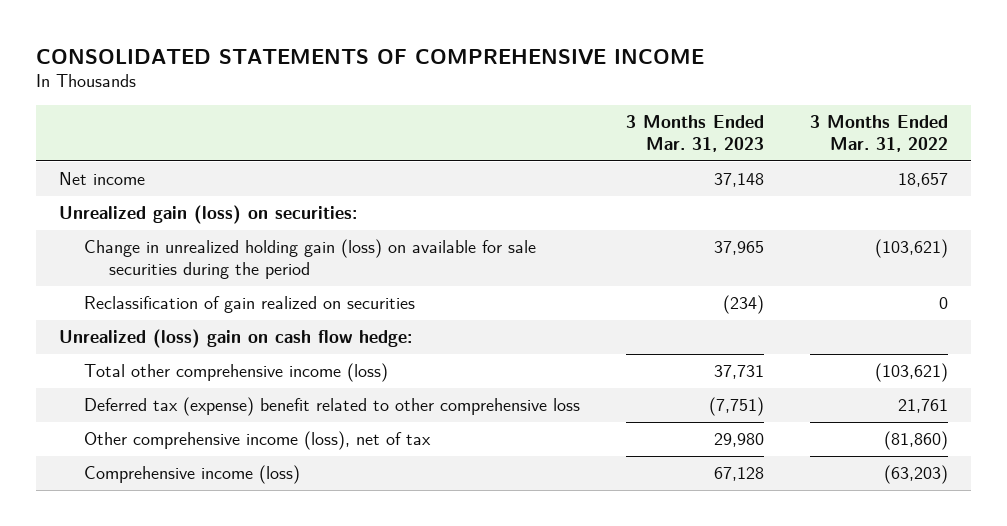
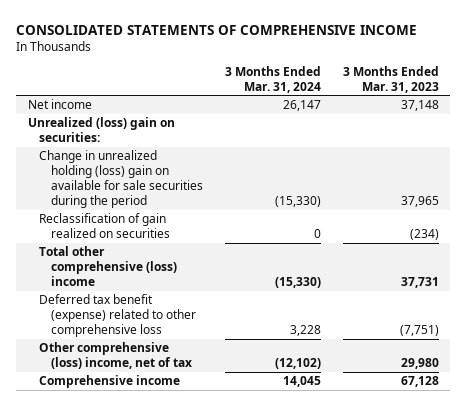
[809,115,948,152] 3 Months Ended Mar. 31, 2022 -> none
none -> [225,65,322,93] 3 Months Ended Mar. 31, 2024
[59,205,358,225] Unrealized gain (loss) on securities: -> [27,117,175,143] Unrealized (loss) gain on securities:
[84,239,537,279] Change in unrealized holding gain (loss) on available for sale securities during the period -> [39,150,204,209] Change in unrealized holding (loss) gain on available for sale securities during the period
[59,329,413,349] Unrealized (loss) gain on cash flow hedge: -> none
[84,363,389,383] Total other comprehensive income (loss) -> [39,246,178,287] Total other comprehensive (loss) income
[84,397,581,417] Deferred tax (expense) benefit related to other comprehensive loss -> [39,294,197,338] Deferred tax benefit (expense) related to other comprehensive loss
[84,431,432,451] Other comprehensive income (loss), net of tax -> [39,342,193,370] Other comprehensive (loss) income, net of tax
[84,465,301,485] Comprehensive income (loss) -> [39,375,181,389] Comprehensive income

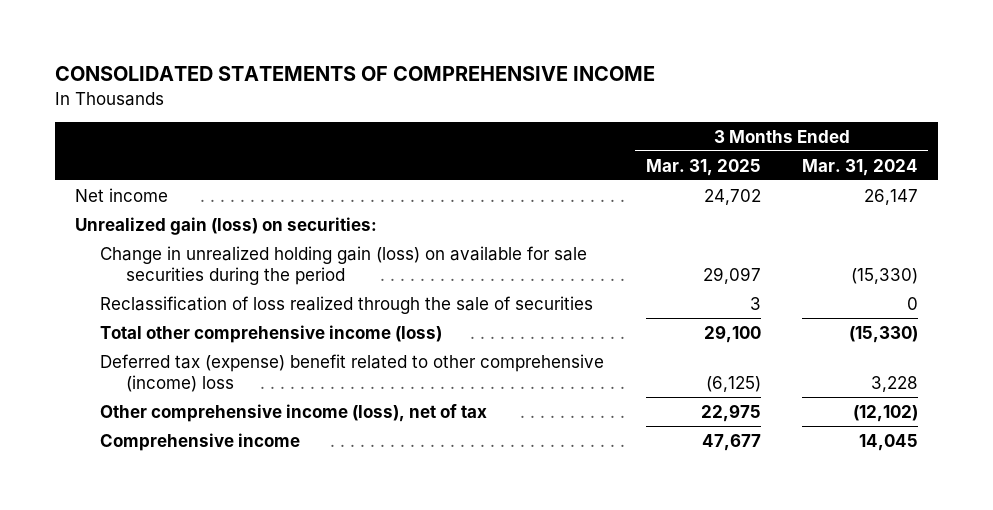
[343,65,440,93] 3 Months Ended Mar. 31, 2023 -> none
none -> [645,158,761,176] Mar. 31, 2025
[27,117,175,143] Unrealized (loss) gain on securities: -> [75,216,378,235] Unrealized gain (loss) on securities:
[39,150,204,209] Change in unrealized holding (loss) gain on available for sale securities during the period -> [100,245,588,286] Change in unrealized holding gain (loss) on available for sale securities during the period
[39,213,171,239] Reclassification of gain realized on securities -> [100,295,594,314] Reclassification of loss realized through the sale of securities
[39,246,178,287] Total other comprehensive (loss) income -> [100,324,443,343] Total other comprehensive income (loss)
[39,294,197,338] Deferred tax benefit (expense) related to other comprehensive loss -> [100,353,605,393] Deferred tax (expense) benefit related to other comprehensive (income) loss
[39,342,193,370] Other comprehensive (loss) income, net of tax -> [100,403,488,422] Other comprehensive income (loss), net of tax

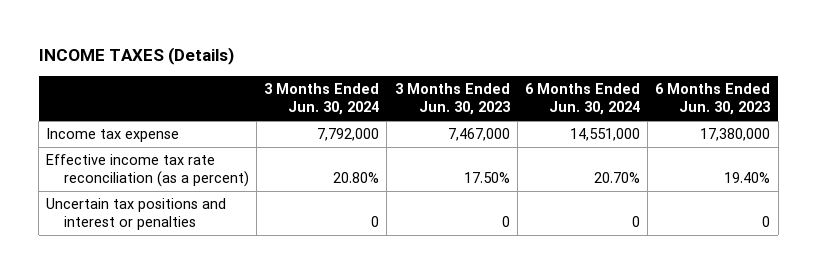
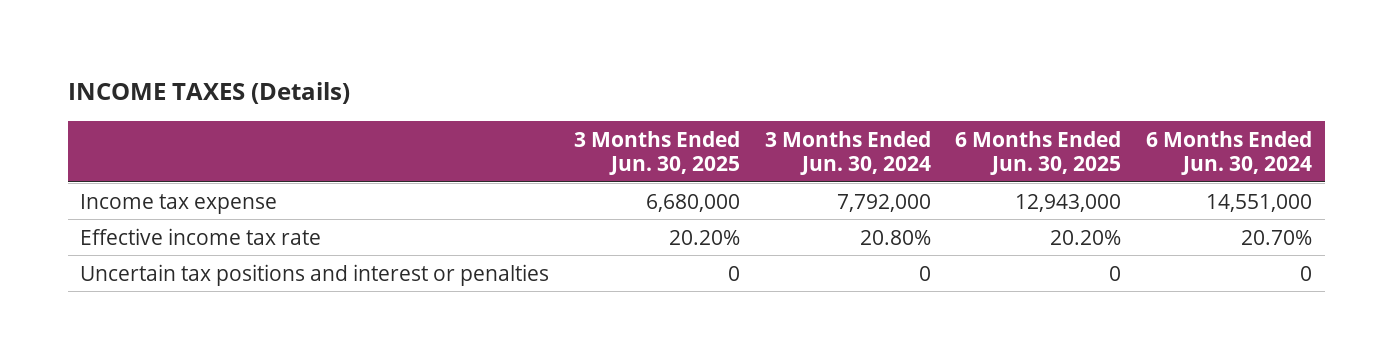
[394,83,510,116] 3 Months Ended Jun. 30, 2023 -> none
[655,83,771,116] 6 Months Ended Jun. 30, 2023 -> none
none -> [574,130,741,176] 3 Months Ended Jun. 30, 2025
none -> [955,130,1122,176] 6 Months Ended Jun. 30, 2025
[46,154,249,188] Effective income tax rate reconciliation (as a percent) -> [80,227,322,245] Effective income tax rate

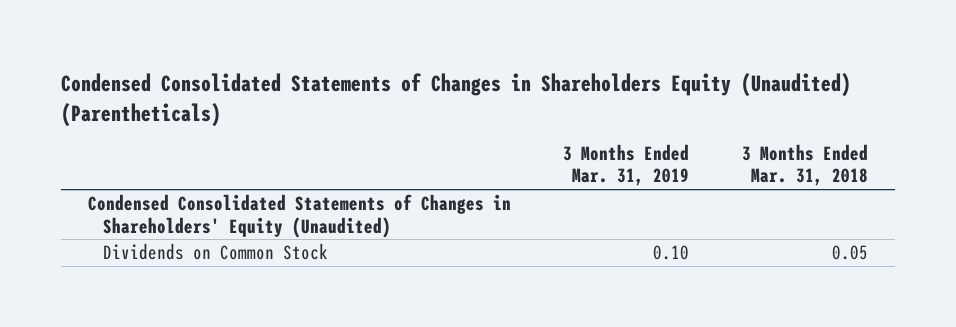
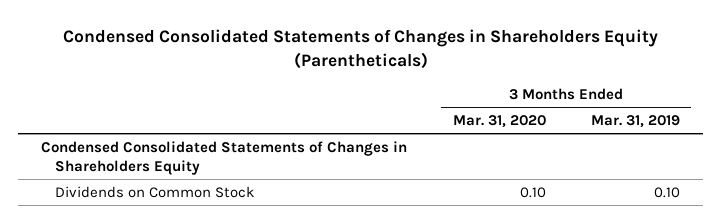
[61,72,852,127] Condensed Consolidated Statements of Changes in Shareholders Equity (Unaudited) (Parentheticals) -> [62,29,658,69] Condensed Consolidated Statements of Changes in Shareholders Equity (Parentheticals)
[742,144,869,187] 3 Months Ended Mar. 31, 2018 -> none
none -> [452,115,546,129] Mar. 31, 2020
[87,194,511,238] Condensed Consolidated Statements of Changes in Shareholders' Equity (Unaudited) -> [41,140,408,175] Condensed Consolidated Statements of Changes in Shareholders Equity

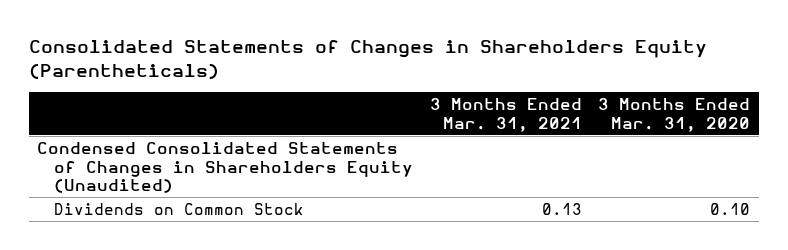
[62,29,658,69] Condensed Consolidated Statements of Changes in Shareholders Equity (Parentheticals) -> [29,39,708,79] Consolidated Statements of Changes in Shareholders Equity (Parentheticals)
[591,115,681,129] Mar. 31, 2019 -> none
none -> [429,97,582,132] 3 Months Ended Mar. 31, 2021
[41,140,408,175] Condensed Consolidated Statements of Changes in Shareholders Equity -> [37,141,413,194] Condensed Consolidated Statements of Changes in Shareholders Equity (Unaudited)

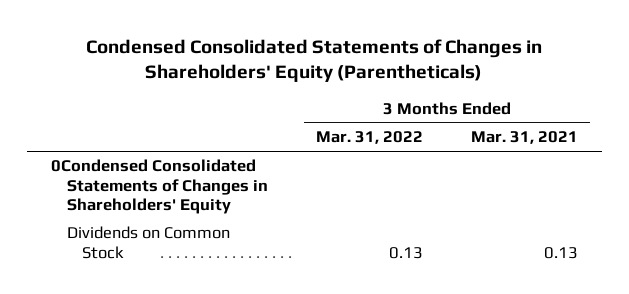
[29,39,708,79] Consolidated Statements of Changes in Shareholders Equity (Parentheticals) -> [86,38,543,83] Condensed Consolidated Statements of Changes in Shareholders' Equity (Parentheticals)
[598,97,751,132] 3 Months Ended Mar. 31, 2020 -> none
none -> [315,131,423,145] Mar. 31, 2022
[37,141,413,194] Condensed Consolidated Statements of Changes in Shareholders Equity (Unaudited) -> [51,159,268,215] 0Condensed Consolidated Statements of Changes in Shareholders' Equity

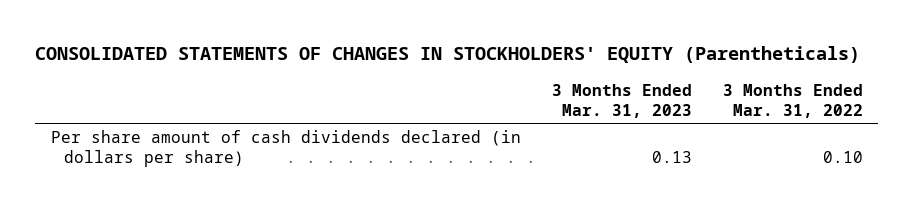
[86,38,543,83] Condensed Consolidated Statements of Changes in Shareholders' Equity (Parentheticals) -> [35,46,861,64] CONSOLIDATED STATEMENTS OF CHANGES IN STOCKHOLDERS' EQUITY (Parentheticals)
[470,131,578,145] Mar. 31, 2021 -> none
none -> [551,83,692,118] 3 Months Ended Mar. 31, 2023
[51,159,268,215] 0Condensed Consolidated Statements of Changes in Shareholders' Equity -> none
[66,226,230,259] Dividends on Common Stock -> none
none -> [50,130,521,167] Per share amount of cash dividends declared (in dollars per share)

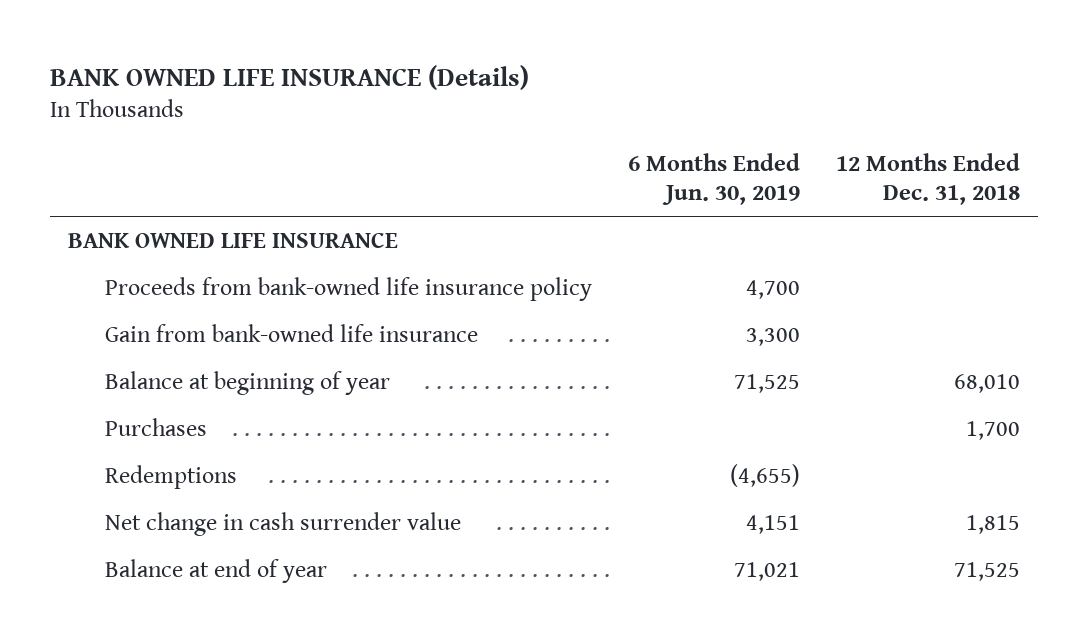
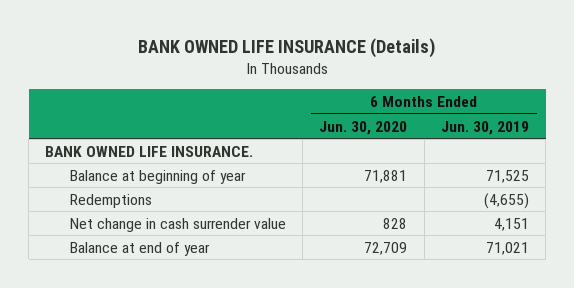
[835,153,1020,206] 12 Months Ended Dec. 31, 2018 -> none
none -> [319,120,408,135] Jun. 30, 2020
[104,276,592,301] Proceeds from bank-owned life insurance policy -> none
[104,323,478,342] Gain from bank-owned life insurance -> none
[67,232,398,248] BANK OWNED LIFE INSURANCE -> [45,145,254,157] BANK OWNED LIFE INSURANCE.
[104,417,207,436] Purchases -> none

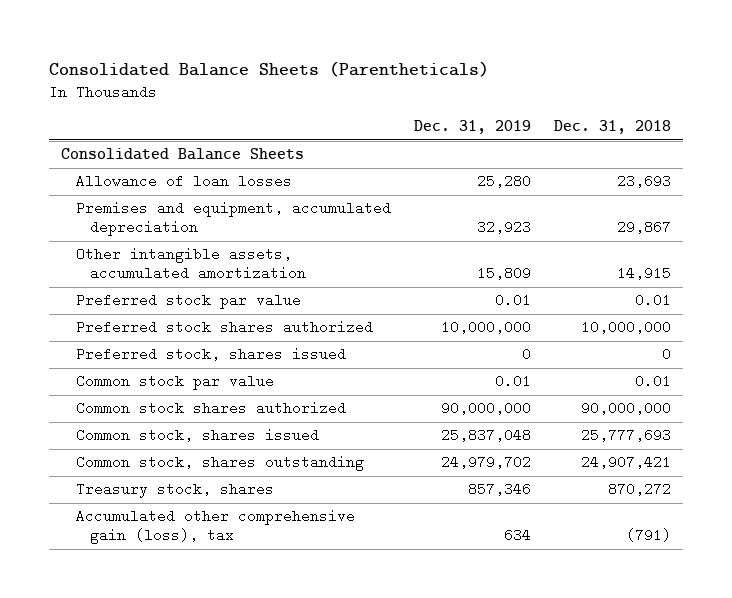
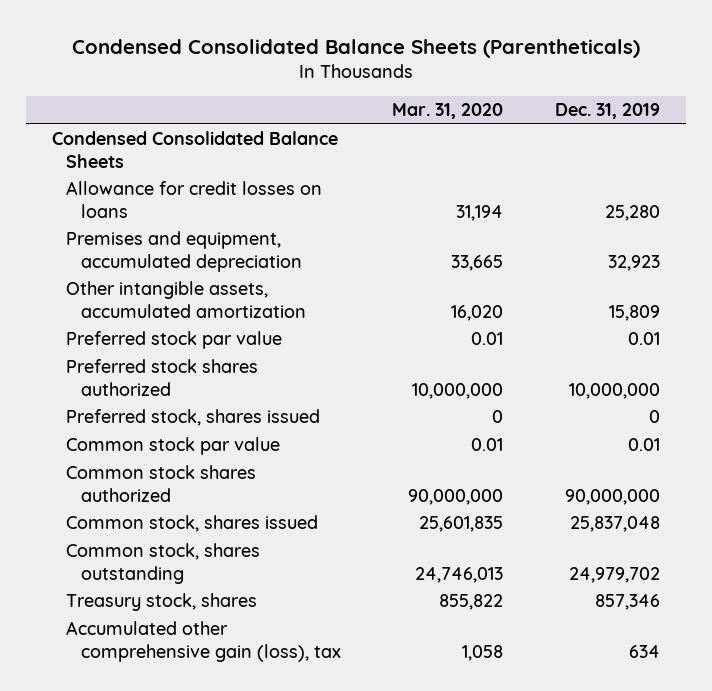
[49,60,490,77] Consolidated Balance Sheets (Parentheticals) -> [71,38,640,58] Condensed Consolidated Balance Sheets (Parentheticals)
[554,120,672,135] Dec. 31, 2018 -> none
none -> [392,103,504,120] Mar. 31, 2020
[60,148,304,161] Consolidated Balance Sheets -> [51,131,338,168] Condensed Consolidated Balance Sheets
[75,174,292,189] Allowance of loan losses -> [66,181,323,218] Allowance for credit losses on loans

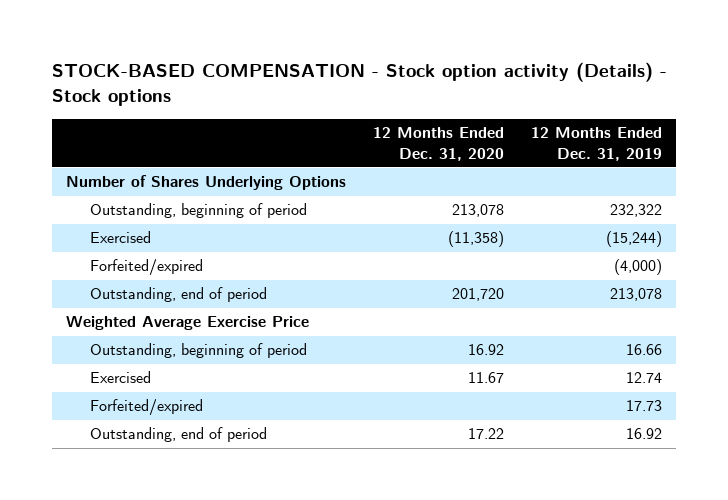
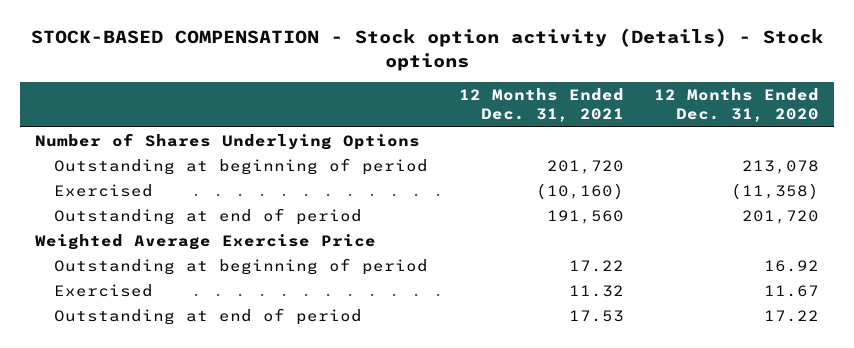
[531,126,663,161] 12 Months Ended Dec. 31, 2019 -> none
none -> [458,87,624,123] 12 Months Ended Dec. 31, 2021
[90,203,308,219] Outstanding, beginning of period -> [54,157,429,175] Outstanding at beginning of period
[90,259,204,277] Forfeited/expired -> none
[90,287,268,303] Outstanding, end of period -> [54,207,363,225] Outstanding at end of period
[90,343,308,359] Outstanding, beginning of period -> [54,257,429,275] Outstanding at beginning of period
[90,399,204,417] Forfeited/expired -> none
[90,427,268,443] Outstanding, end of period -> [54,307,363,325] Outstanding at end of period

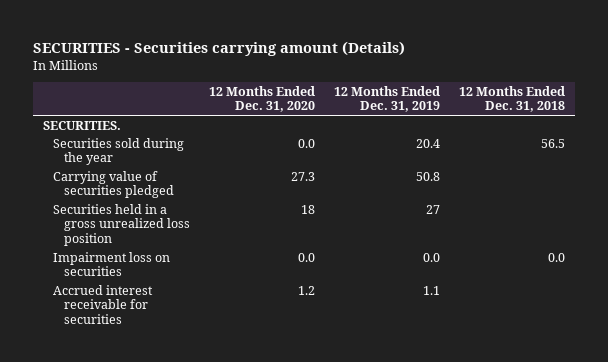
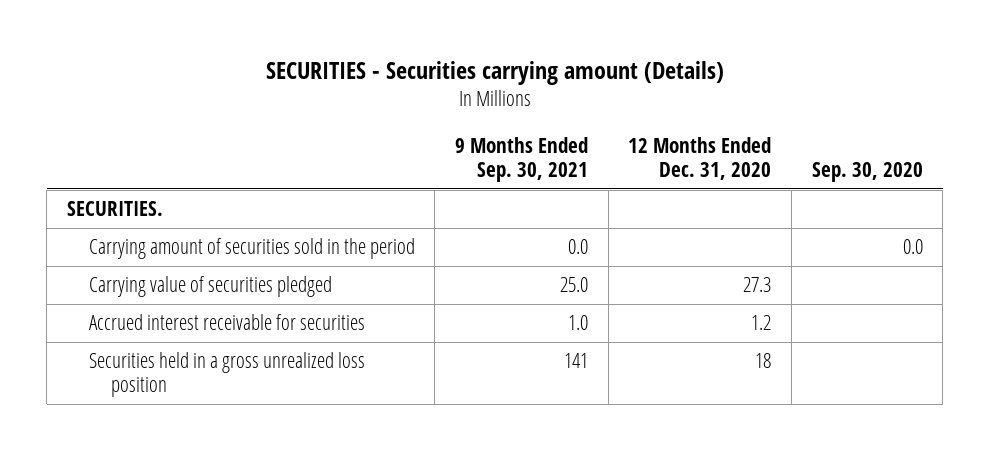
[334,85,441,113] 12 Months Ended Dec. 31, 2019 -> none
[459,85,566,113] 12 Months Ended Dec. 31, 2018 -> none
none -> [455,137,589,182] 9 Months Ended Sep. 30, 2021
none -> [811,161,923,182] Sep. 30, 2020
[53,137,185,166] Securities sold during the year -> none
none -> [88,238,415,260] Carrying amount of securities sold in the period
[53,251,171,277] Impairment loss on securities -> none
[53,203,190,247] Securities held in a gross unrealized loss position -> [88,352,365,398] Securities held in a gross unrealized loss position

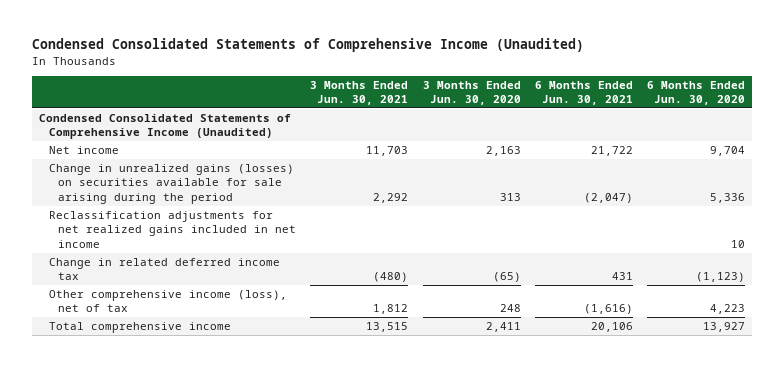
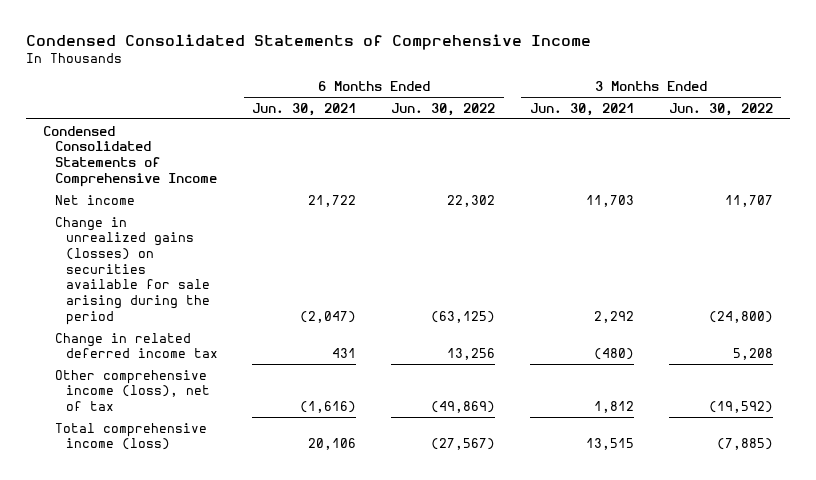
[32,38,585,53] Condensed Consolidated Statements of Comprehensive Income (Unaudited) -> [26,33,592,50] Condensed Consolidated Statements of Comprehensive Income
[422,80,521,106] 3 Months Ended Jun. 30, 2020 -> none
[646,80,745,106] 6 Months Ended Jun. 30, 2020 -> none
none -> [391,102,496,116] Jun. 30, 2022
none -> [668,102,773,116] Jun. 30, 2022
[39,113,292,140] Condensed Consolidated Statements of Comprehensive Income (Unaudited) -> [43,125,217,187] Condensed Consolidated Statements of Comprehensive Income
[48,210,297,248] Reclassification adjustments for net realized gains included in net income -> none
[48,321,231,333] Total comprehensive income -> [54,422,207,451] Total comprehensive income (loss)

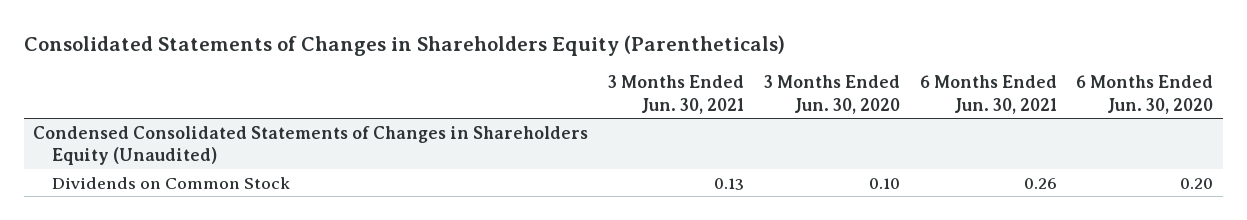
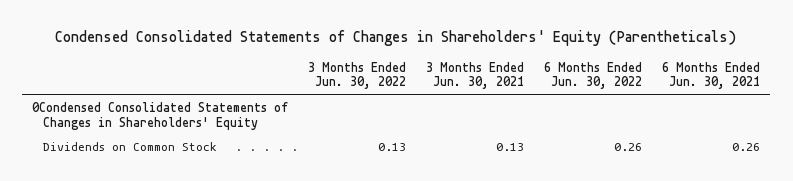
[23,34,785,56] Consolidated Statements of Changes in Shareholders Equity (Parentheticals) -> [55,30,737,47] Condensed Consolidated Statements of Changes in Shareholders' Equity (Parentheticals)
[763,75,900,114] 3 Months Ended Jun. 30, 2020 -> none
[1076,75,1214,114] 6 Months Ended Jun. 30, 2020 -> none
none -> [308,61,407,90] 3 Months Ended Jun. 30, 2022
none -> [544,61,643,90] 6 Months Ended Jun. 30, 2022
[33,125,589,166] Condensed Consolidated Statements of Changes in Shareholders Equity (Unaudited) -> [32,101,289,130] 0Condensed Consolidated Statements of Changes in Shareholders' Equity

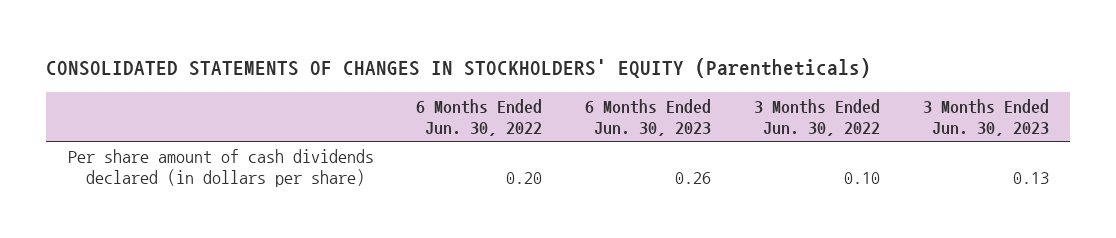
[55,30,737,47] Condensed Consolidated Statements of Changes in Shareholders' Equity (Parentheticals) -> [46,57,872,78] CONSOLIDATED STATEMENTS OF CHANGES IN STOCKHOLDERS' EQUITY (Parentheticals)
[426,61,525,90] 3 Months Ended Jun. 30, 2021 -> none
[662,61,761,90] 6 Months Ended Jun. 30, 2021 -> none
none -> [585,98,712,136] 6 Months Ended Jun. 30, 2023
none -> [922,98,1049,136] 3 Months Ended Jun. 30, 2023
[32,101,289,130] 0Condensed Consolidated Statements of Changes in Shareholders' Equity -> none
[42,141,217,151] Dividends on Common Stock -> none
none -> [67,148,374,188] Per share amount of cash dividends declared (in dollars per share)

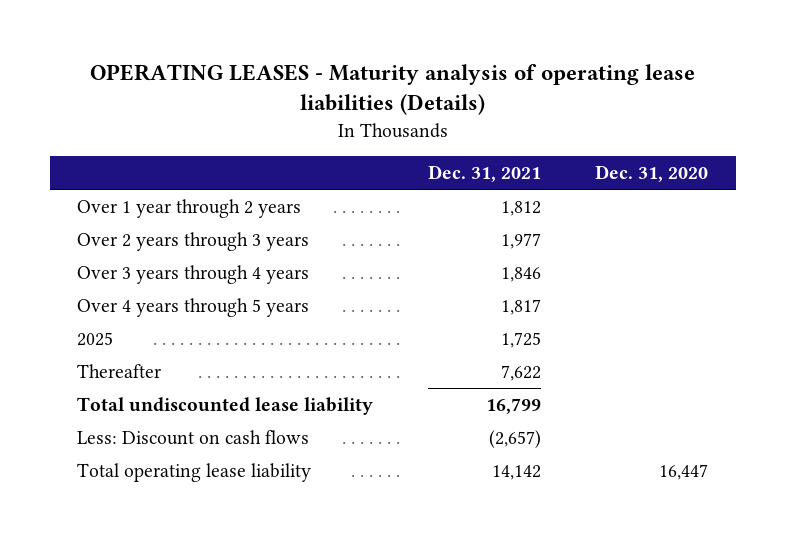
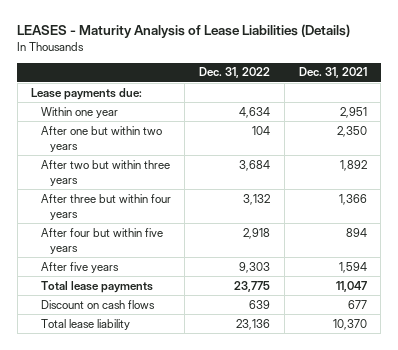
[89,64,695,116] OPERATING LEASES - Maturity analysis of operating lease liabilities (Details) -> [17,24,351,39] LEASES - Maturity Analysis of Lease Liabilities (Details)
[595,165,709,183] Dec. 31, 2020 -> none
none -> [199,67,271,79] Dec. 31, 2022
[77,198,302,218] Over 1 year through 2 years -> none
[77,231,310,251] Over 2 years through 3 years -> none
[77,264,310,284] Over 3 years through 4 years -> none
[77,297,310,317] Over 4 years through 5 years -> none
[77,331,114,346] 2025 -> none
[77,363,162,378] Thereafter -> none
none -> [31,87,143,100] Lease payments due:
none -> [40,106,118,118] Within one year
none -> [40,125,162,152] After one but within two years
none -> [40,159,170,186] After two but within three years
none -> [40,193,171,220] After three but within four years
none -> [40,227,163,254] After four but within five years
none -> [40,261,119,273] After five years
[77,396,374,415] Total undiscounted lease liability -> [40,280,153,293] Total lease payments
[485,397,541,414] 16,799 -> [335,280,367,292] 11,047
[77,429,310,445] Less: Discount on cash flows -> [40,299,155,309] Discount on cash flows
[488,429,541,448] (2,657) -> [347,299,367,309] 677
[77,462,312,482] Total operating lease liability -> [40,318,130,330] Total lease liability
[491,464,541,480] 14,142 -> [332,318,367,330] 10,370

